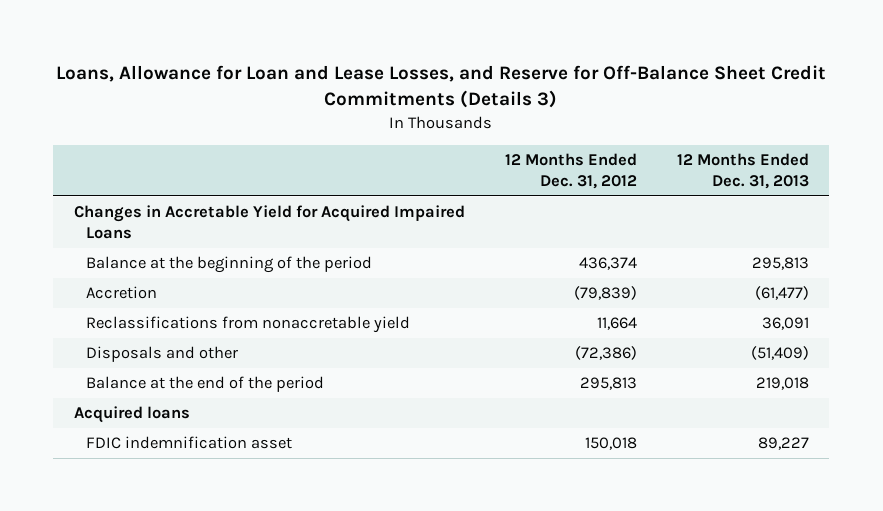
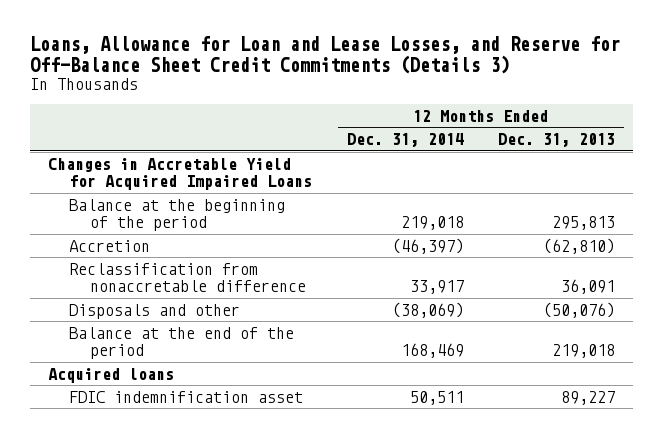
[504,153,637,189] 12 Months Ended Dec. 31, 2012 -> none
none -> [346,133,464,148] Dec. 31, 2014
[755,286,810,301] (61,477) -> [543,237,616,254] (62,810)
[85,316,410,334] Reclassifications from nonaccretable yield -> [68,262,306,293] Reclassification from nonaccretable difference
[751,346,810,361] (51,409) -> [543,301,616,318] (50,076)

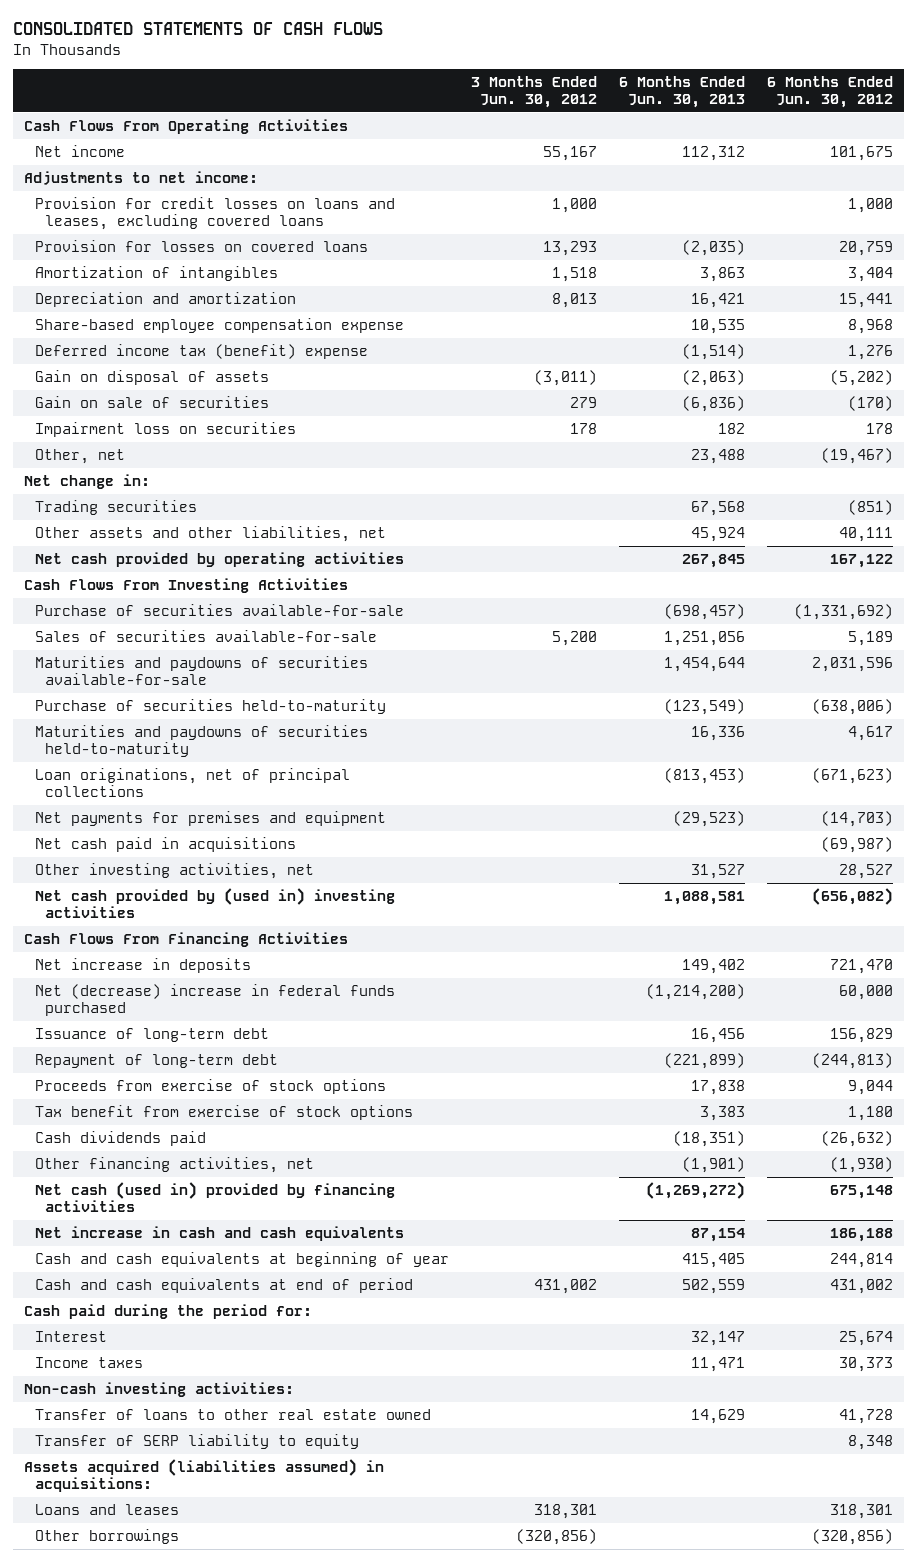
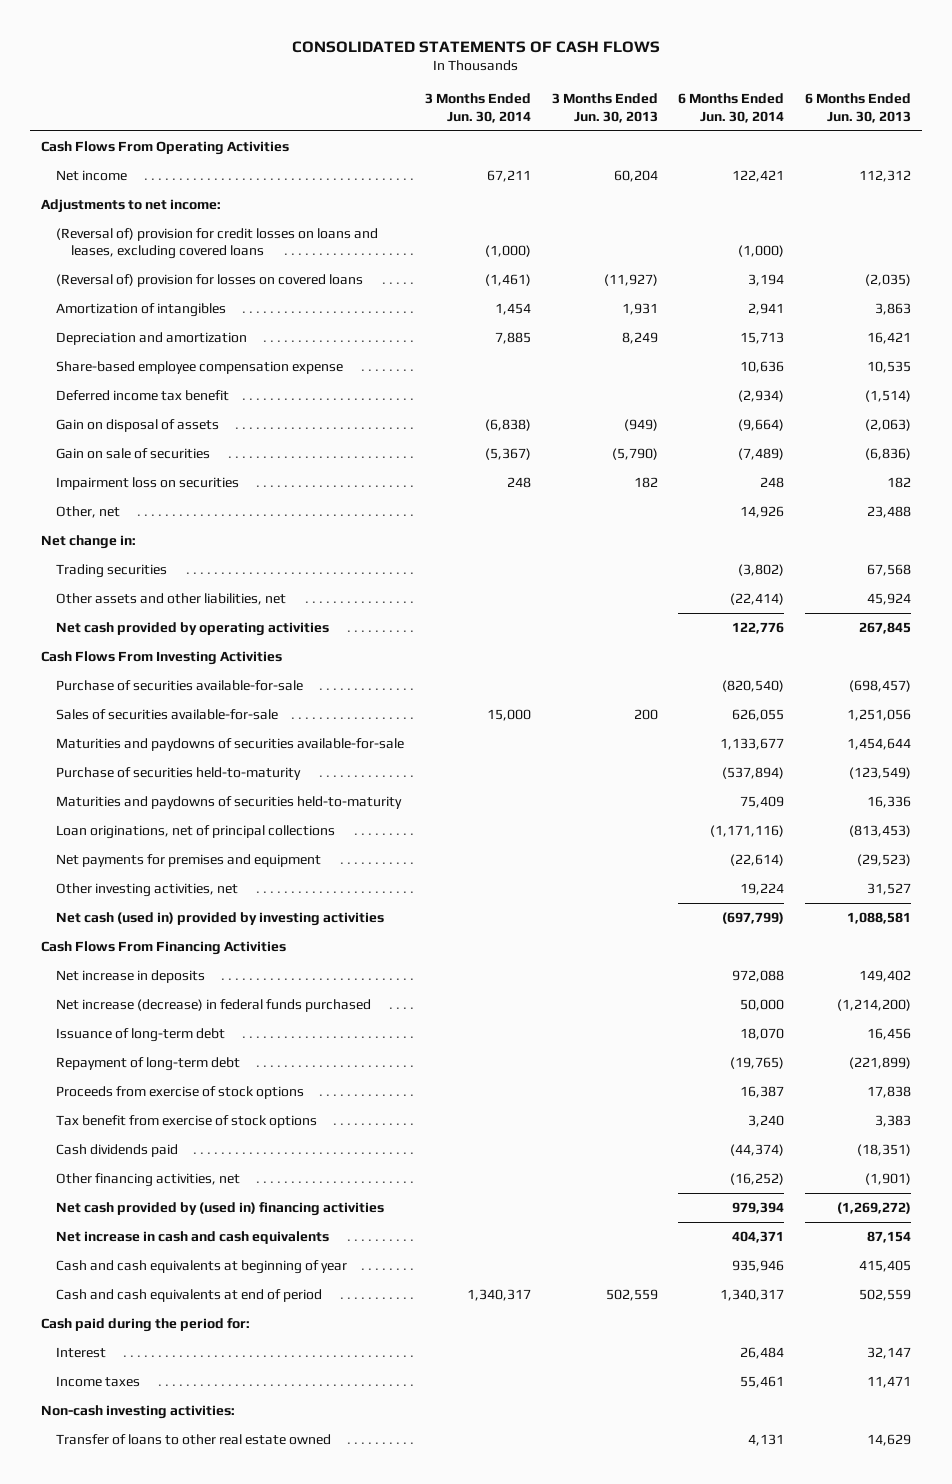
[470,76,597,108] 3 Months Ended Jun. 30, 2012 -> none
[767,76,894,108] 6 Months Ended Jun. 30, 2012 -> none
none -> [424,93,531,123] 3 Months Ended Jun. 30, 2014
none -> [551,93,658,123] 3 Months Ended Jun. 30, 2013
none -> [678,93,785,123] 6 Months Ended Jun. 30, 2014
[34,197,395,230] Provision for credit losses on loans and leases, excluding covered loans -> [55,227,378,260] (Reversal of) provision for credit losses on loans and leases, excluding covered loans
[34,240,368,253] Provision for losses on covered loans -> [55,273,363,287] (Reversal of) provision for losses on covered loans
[34,344,368,360] Deferred income tax (benefit) expense -> [55,389,229,401] Deferred income tax benefit
[34,837,296,853] Net cash paid in acquisitions -> none
[34,888,395,918] Net cash provided by (used in) investing activities -> [55,911,384,926] Net cash (used in) provided by investing activities
[34,984,395,1016] Net (decrease) increase in federal funds purchased -> [55,998,371,1012] Net increase (decrease) in federal funds purchased
[34,1182,395,1212] Net cash (used in) provided by financing activities -> [55,1201,384,1216] Net cash provided by (used in) financing activities
[34,1434,359,1450] Transfer of SERP liability to equity -> none
[24,1459,385,1492] Assets acquired (liabilities assumed) in acquisitions: -> none
[34,1504,179,1516] Loans and leases -> none
[34,1529,179,1545] Other borrowings -> none

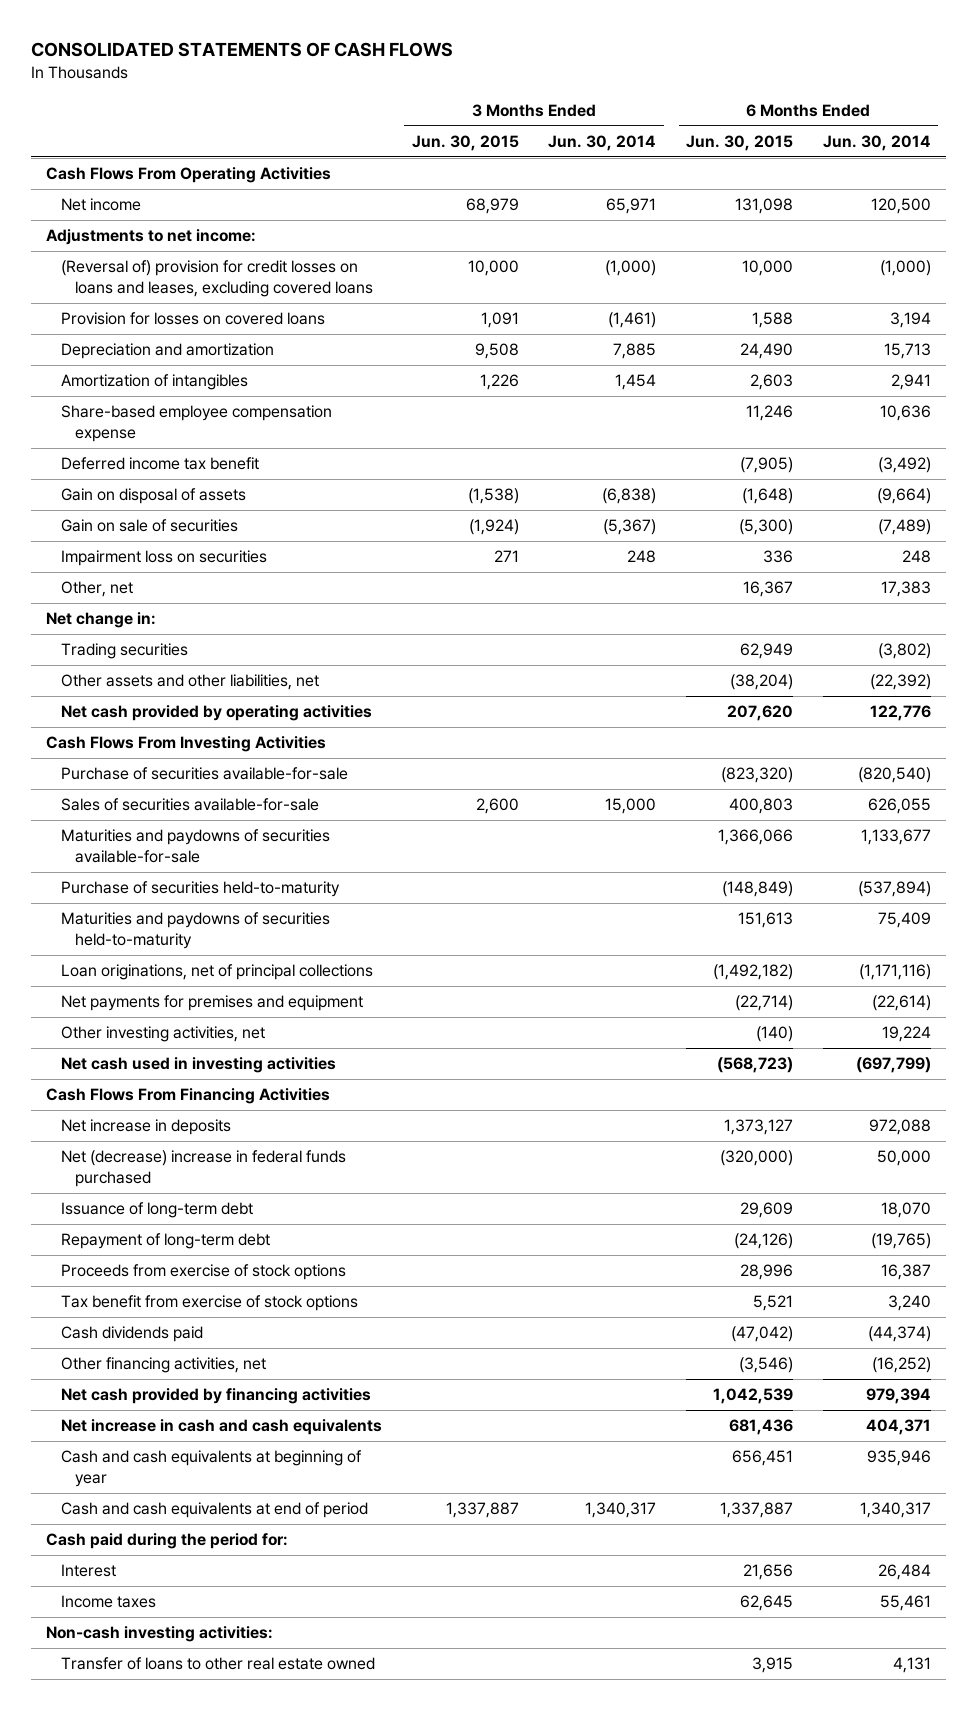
[551,93,658,123] 3 Months Ended Jun. 30, 2013 -> none
[805,93,912,123] 6 Months Ended Jun. 30, 2013 -> none
none -> [411,134,519,151] Jun. 30, 2015
none -> [686,134,794,151] Jun. 30, 2015
[486,169,531,182] 67,211 -> [606,198,657,215] 65,971
[732,169,785,182] 122,421 -> [870,198,931,215] 120,500
[55,273,363,287] (Reversal of) provision for losses on covered loans -> [60,312,325,326] Provision for losses on covered loans
[55,302,226,317] Amortization of intangibles -> [60,374,248,391] Amortization of intangibles
[738,389,785,402] (2,934) -> [877,457,931,474] (3,492)
[740,505,785,518] 14,926 -> [880,581,931,598] 17,383
[730,592,785,605] (22,414) -> [869,674,931,691] (22,392)
[55,911,384,926] Net cash (used in) provided by investing activities -> [60,1057,336,1074] Net cash used in investing activities
[55,998,371,1012] Net increase (decrease) in federal funds purchased -> [60,1150,346,1188] Net (decrease) increase in federal funds purchased
[55,1201,384,1216] Net cash provided by (used in) financing activities -> [60,1388,371,1405] Net cash provided by financing activities

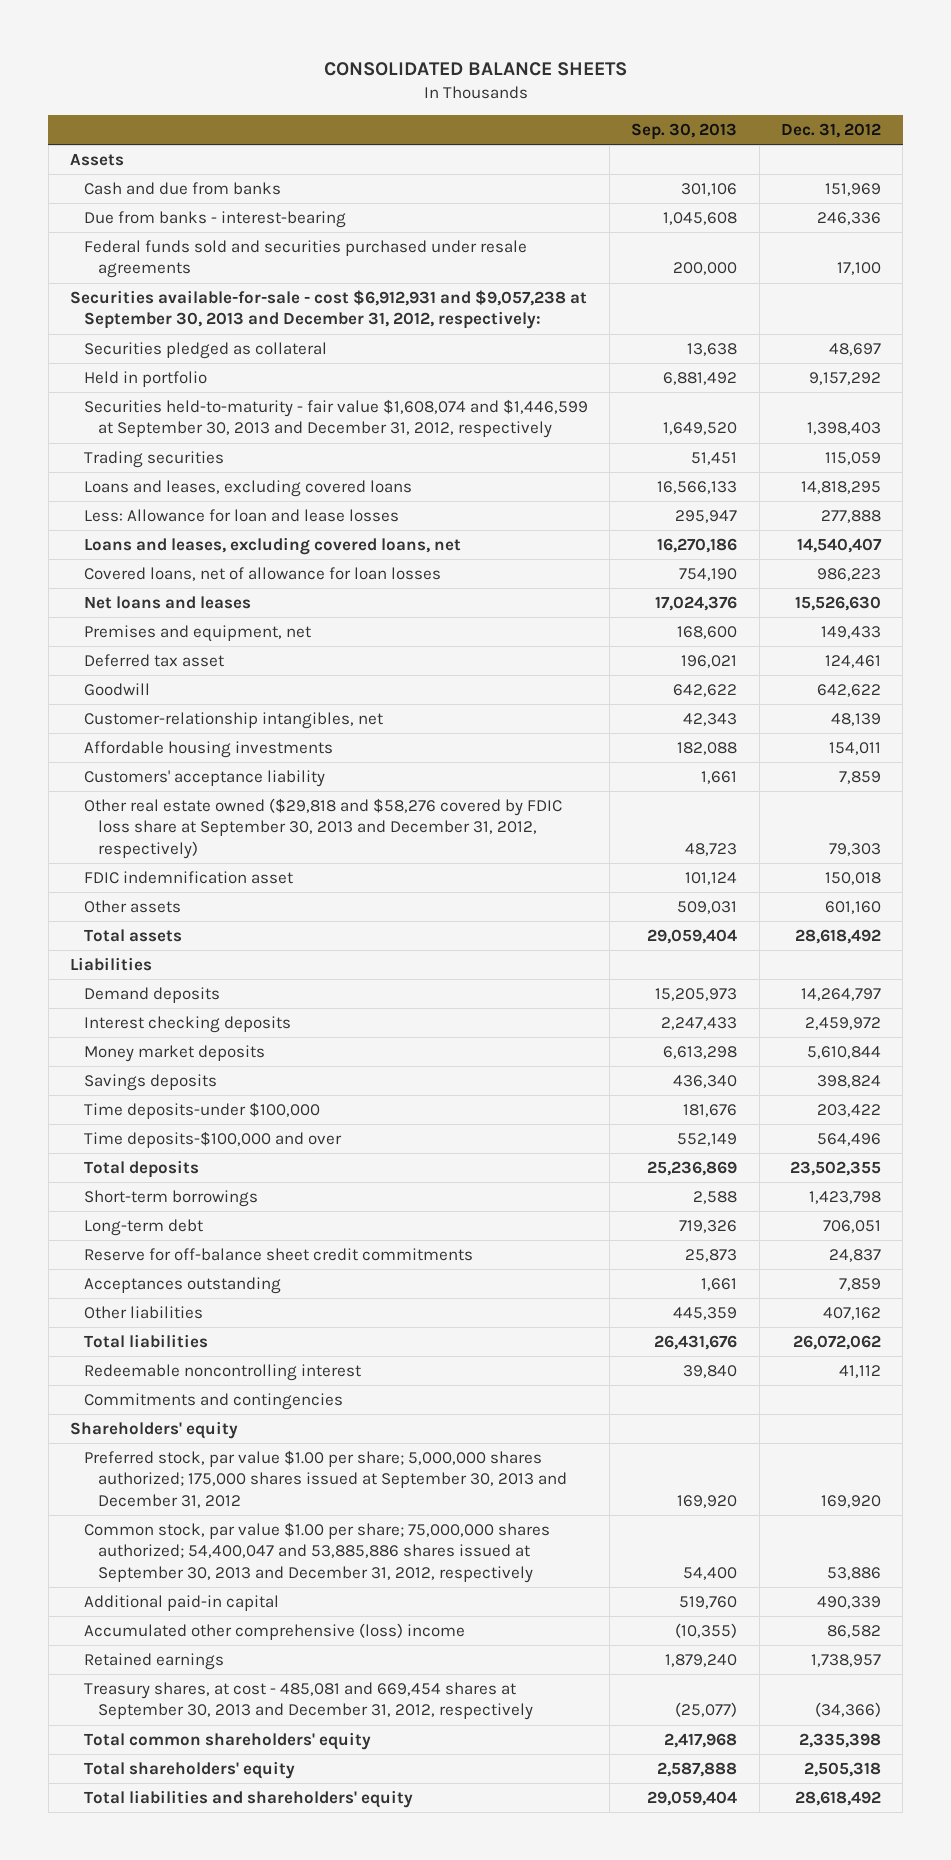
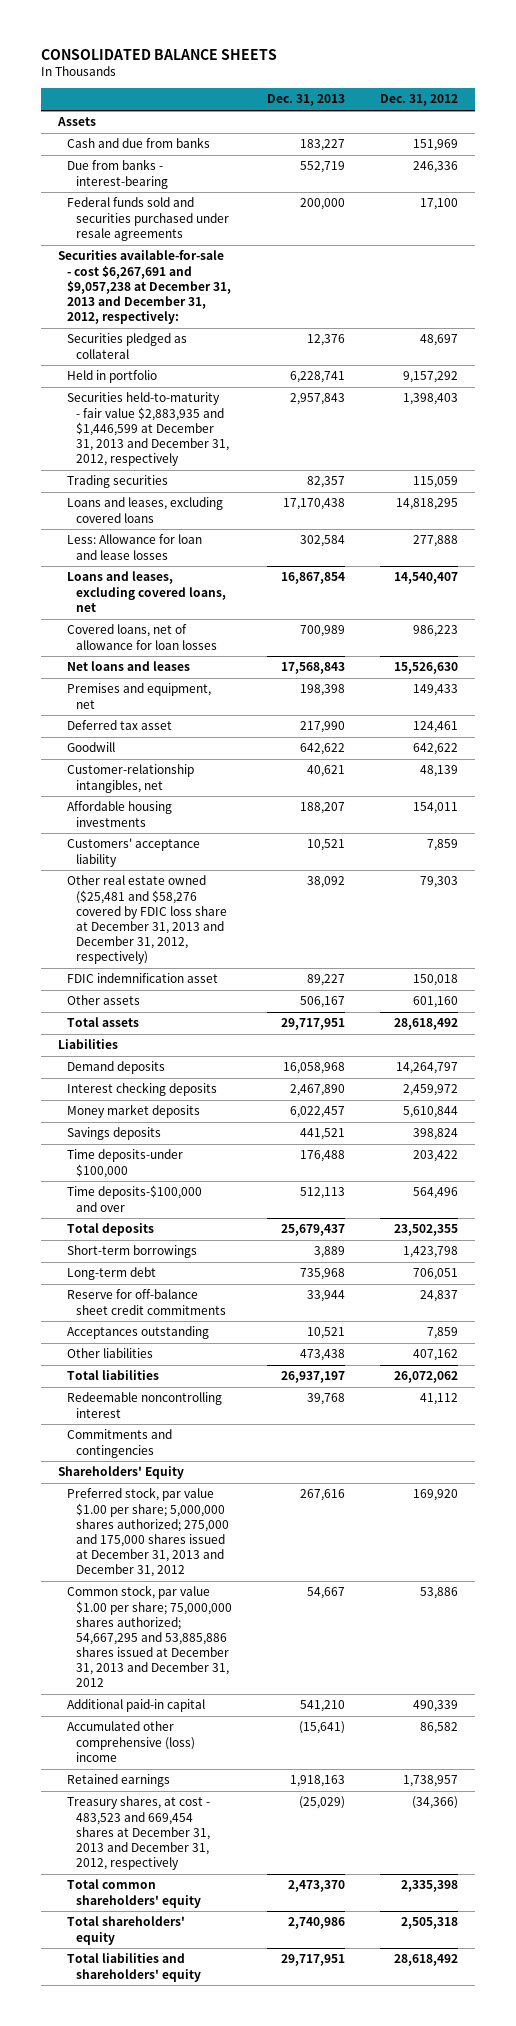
[631,122,738,140] Sep. 30, 2013 -> none
none -> [266,94,345,107] Dec. 31, 2013
[70,290,588,330] Securities available-for-sale - cost $6,912,931 and $9,057,238 at September 30, 2013 and December 31, 2012, respectively: -> [58,250,232,325] Securities available-for-sale - cost $6,267,691 and $9,057,238 at December 31, 2013 and December 31, 2012, respectively:
[83,399,588,439] Securities held-to-maturity - fair value $1,608,074 and $1,446,599 at September 30, 2013 and December 31, 2012, respectively -> [67,392,230,467] Securities held-to-maturity - fair value $2,883,935 and $1,446,599 at December 31, 2013 and December 31, 2012, respectively
[83,798,562,859] Other real estate owned ($29,818 and $58,276 covered by FDIC loss share at September 30, 2013 and December 31, 2012, respectively) -> [67,875,228,965] Other real estate owned ($25,481 and $58,276 covered by FDIC loss share at December 31, 2013 and December 31, 2012, respectively)
[70,1421,239,1440] Shareholders' equity -> [58,1466,185,1480] Shareholders' Equity
[83,1450,567,1508] Preferred stock, par value $1.00 per share; 5,000,000 shares authorized; 175,000 shares issued at September 30, 2013 and December 31, 2012 -> [67,1487,230,1578] Preferred stock, par value $1.00 per share; 5,000,000 shares authorized; 275,000 and 175,000 shares issued at December 31, 2013 and December 31, 2012
[83,1522,550,1583] Common stock, par value $1.00 per share; 75,000,000 shares authorized; 54,400,047 and 53,885,886 shares issued at September 30, 2013 and December 31, 2012, respectively -> [67,1585,233,1688] Common stock, par value $1.00 per share; 75,000,000 shares authorized; 54,667,295 and 53,885,886 shares issued at December 31, 2013 and December 31, 2012
[83,1682,533,1721] Treasury shares, at cost - 485,081 and 669,454 shares at September 30, 2013 and December 31, 2012, respectively -> [67,1796,211,1871] Treasury shares, at cost - 483,523 and 669,454 shares at December 31, 2013 and December 31, 2012, respectively

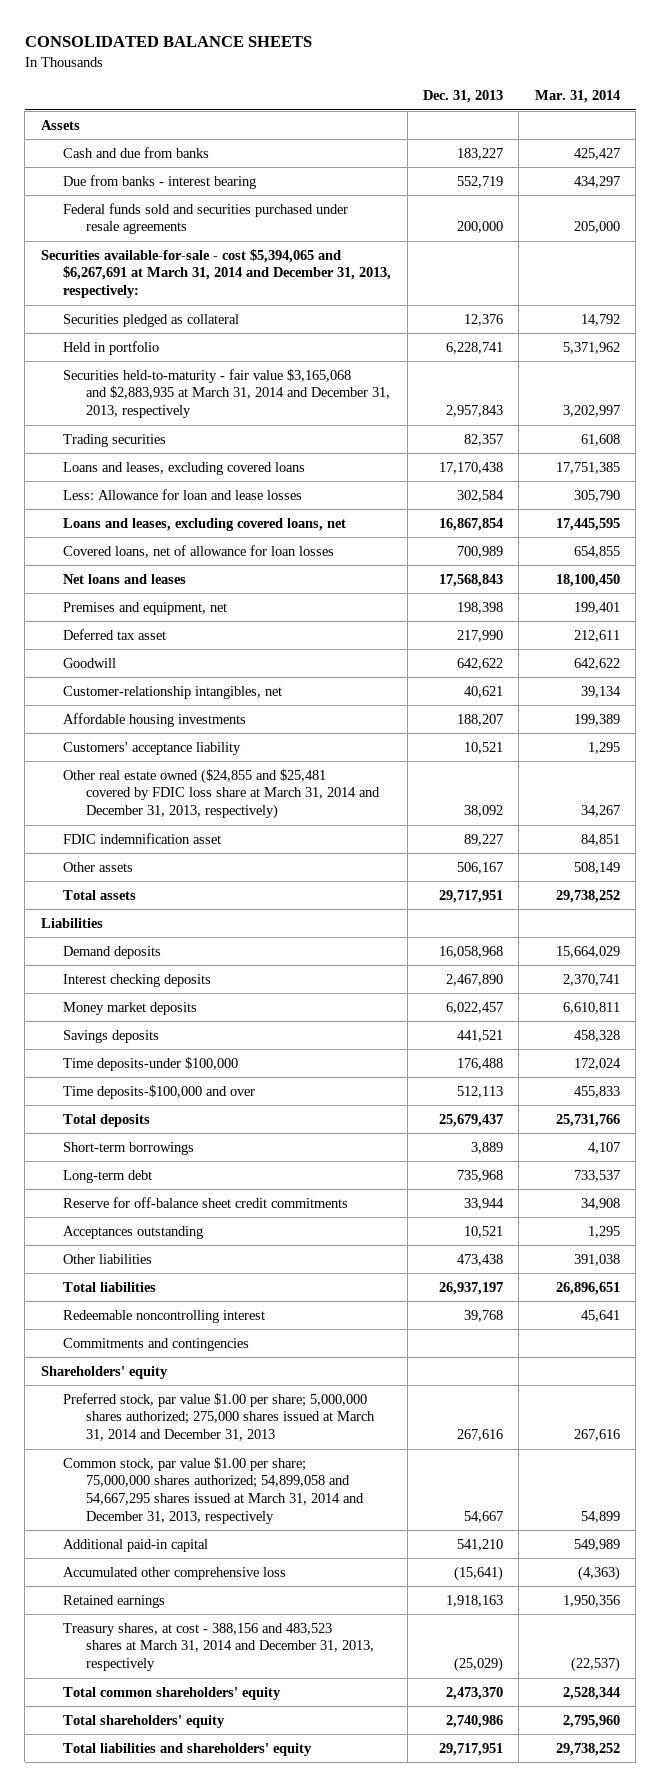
[379,94,458,107] Dec. 31, 2012 -> none
none -> [534,90,620,104] Mar. 31, 2014
[67,159,169,189] Due from banks - interest-bearing -> [63,174,257,189] Due from banks - interest bearing
[58,250,232,325] Securities available-for-sale - cost $6,267,691 and $9,057,238 at December 31, 2013 and December 31, 2012, respectively: -> [40,248,392,299] Securities available-for-sale - cost $5,394,065 and $6,267,691 at March 31, 2014 and December 31, 2013, respectively:
[67,392,230,467] Securities held-to-maturity - fair value $2,883,935 and $1,446,599 at December 31, 2013 and December 31, 2012, respectively -> [63,368,390,419] Securities held-to-maturity - fair value $3,165,068 and $2,883,935 at March 31, 2014 and December 31, 2013, respectively
[67,875,228,965] Other real estate owned ($25,481 and $58,276 covered by FDIC loss share at December 31, 2013 and December 31, 2012, respectively) -> [63,768,380,820] Other real estate owned ($24,855 and $25,481 covered by FDIC loss share at March 31, 2014 and December 31, 2013, respectively)
[58,1466,185,1480] Shareholders' Equity -> [40,1365,168,1379] Shareholders' equity
[67,1487,230,1578] Preferred stock, par value $1.00 per share; 5,000,000 shares authorized; 275,000 and 175,000 shares issued at December 31, 2013 and December 31, 2012 -> [63,1392,375,1442] Preferred stock, par value $1.00 per share; 5,000,000 shares authorized; 275,000 shares issued at March 31, 2014 and December 31, 2013
[67,1585,233,1688] Common stock, par value $1.00 per share; 75,000,000 shares authorized; 54,667,295 and 53,885,886 shares issued at December 31, 2013 and December 31, 2012 -> [63,1456,364,1524] Common stock, par value $1.00 per share; 75,000,000 shares authorized; 54,899,058 and 54,667,295 shares issued at March 31, 2014 and December 31, 2013, respectively
[67,1721,196,1762] Accumulated other comprehensive (loss) income -> [63,1566,287,1580] Accumulated other comprehensive loss
[67,1796,211,1871] Treasury shares, at cost - 483,523 and 669,454 shares at December 31, 2013 and December 31, 2012, respectively -> [63,1622,374,1672] Treasury shares, at cost - 388,156 and 483,523 shares at March 31, 2014 and December 31, 2013, respectively

